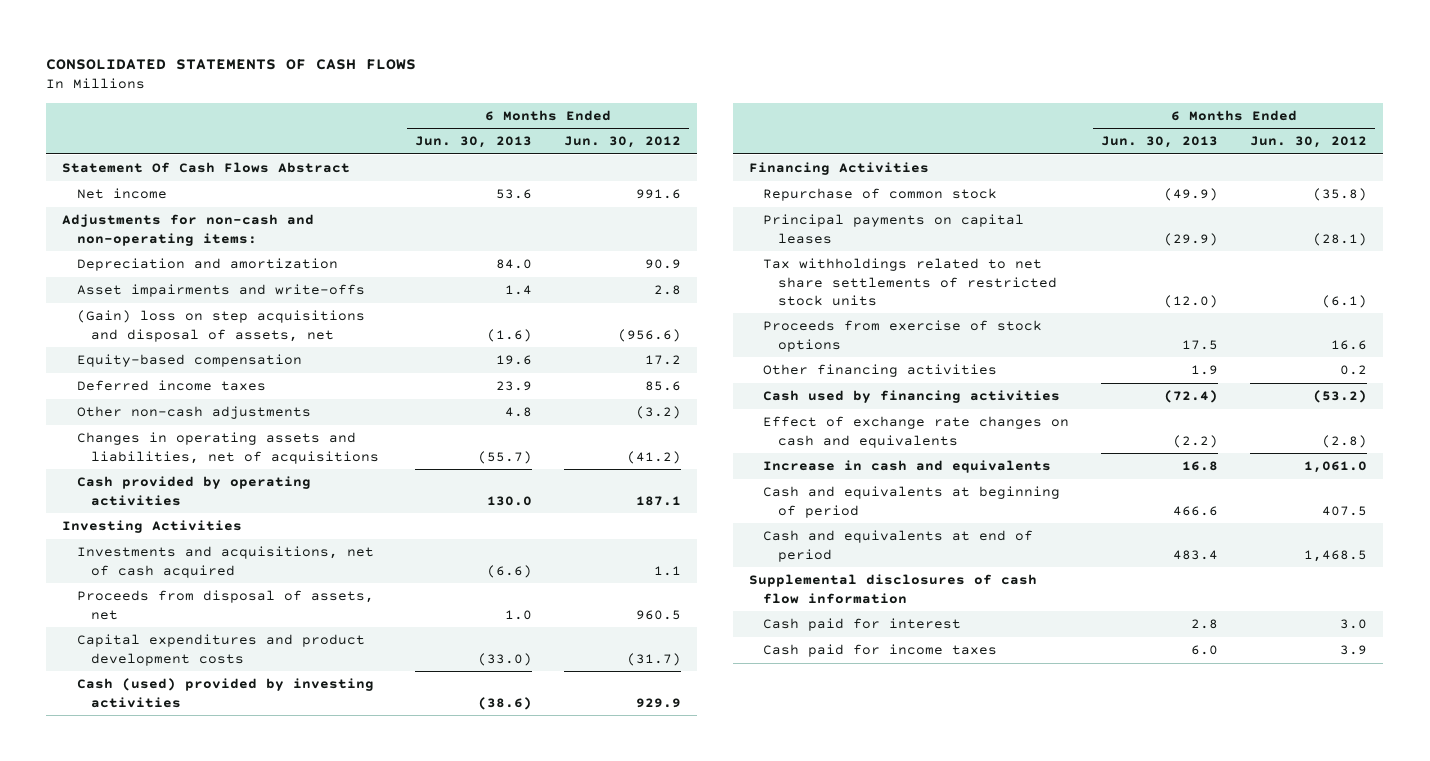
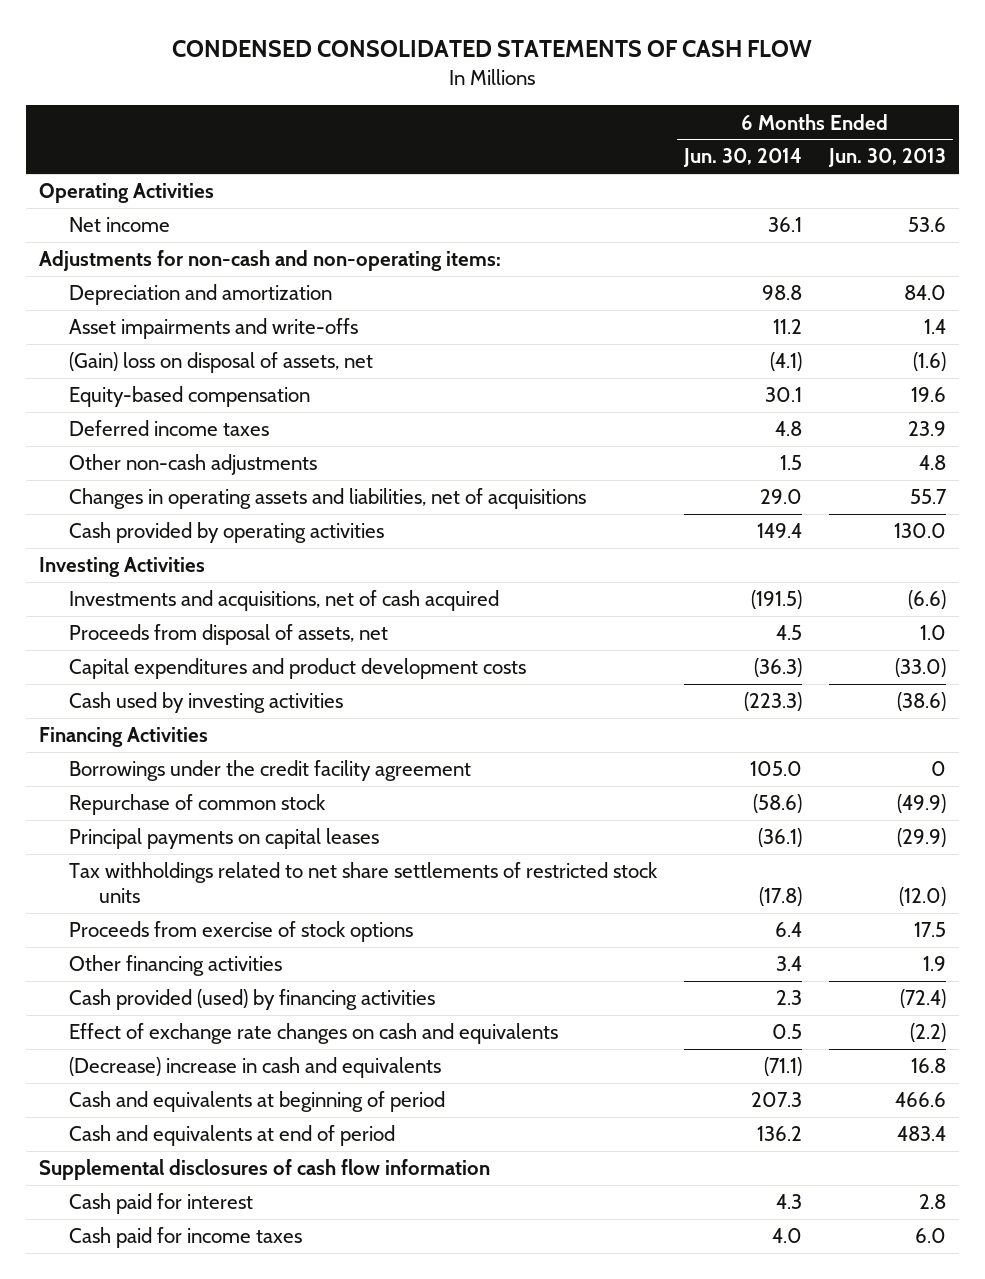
[46,58,417,70] CONSOLIDATED STATEMENTS OF CASH FLOWS -> [172,40,813,58] CONDENSED CONSOLIDATED STATEMENTS OF CASH FLOW
[563,136,681,149] Jun. 30, 2012 -> none
none -> [682,148,802,168] Jun. 30, 2014
[62,162,351,174] Statement Of Cash Flows Abstract -> none
none -> [38,183,214,204] Operating Activities
[76,310,365,342] (Gain) loss on step acquisitions and disposal of assets, net -> [69,352,374,374] (Gain) loss on disposal of assets, net
[477,450,532,464] (55.7) -> [909,489,947,505] 55.7
[76,678,374,708] Cash (used) provided by investing activities -> [69,692,344,714] Cash used by investing activities
none -> [69,760,472,782] Borrowings under the credit facility agreement
[763,390,1061,404] Cash used by financing activities -> [69,989,436,1011] Cash provided (used) by financing activities
[763,460,1052,474] Increase in cash and equivalents -> [69,1057,442,1079] (Decrease) increase in cash and equivalents

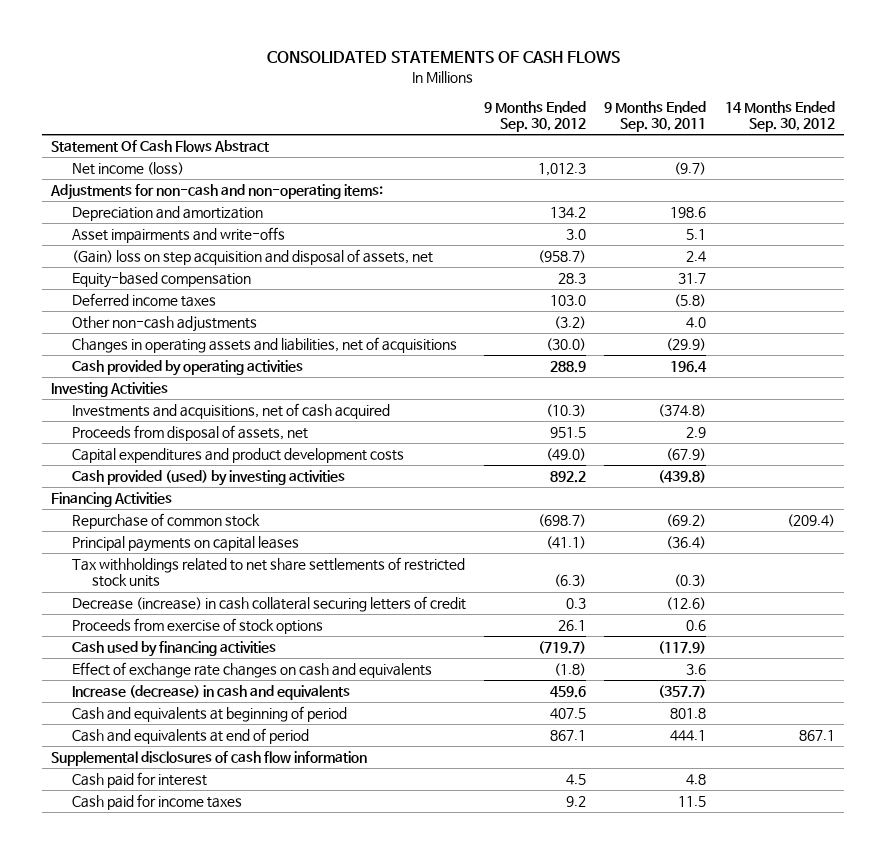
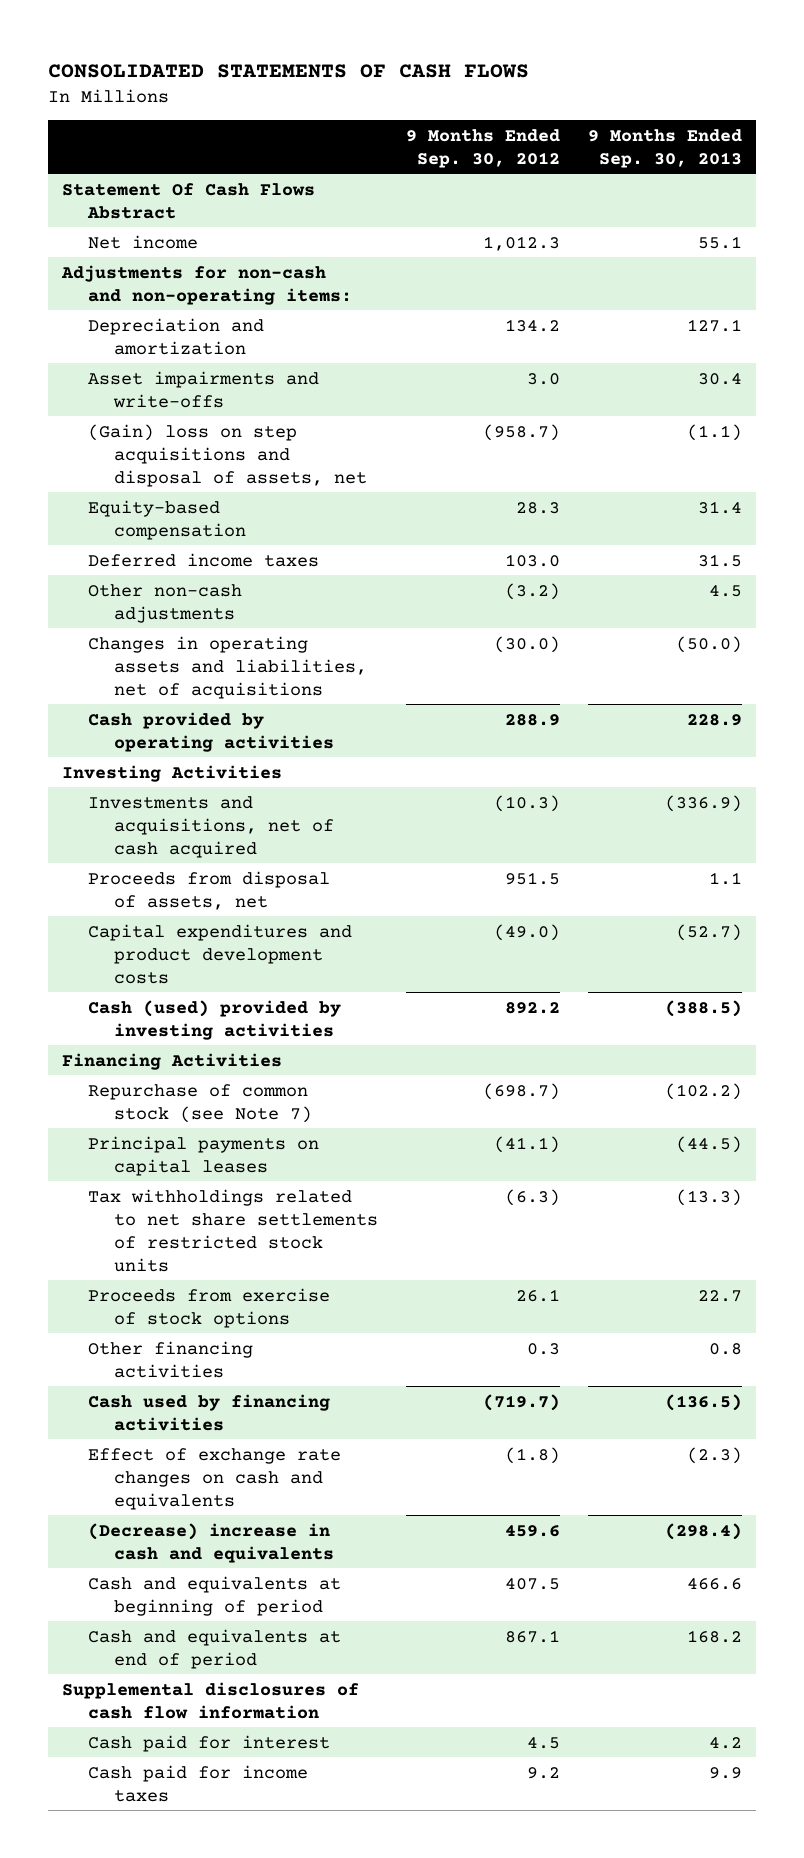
[604,100,707,133] 9 Months Ended Sep. 30, 2011 -> none
[724,100,835,133] 14 Months Ended Sep. 30, 2012 -> none
none -> [587,128,742,168] 9 Months Ended Sep. 30, 2013
[71,162,184,176] Net income (loss) -> [87,234,198,249] Net income
[71,249,433,266] (Gain) loss on step acquisition and disposal of assets, net -> [87,423,367,487] (Gain) loss on step acquisitions and disposal of assets, net
[71,470,345,487] Cash provided (used) by investing activities -> [87,999,341,1040] Cash (used) provided by investing activities
[71,513,260,530] Repurchase of common stock -> [87,1083,312,1123] Repurchase of common stock (see Note 7)
[71,596,466,613] Decrease (increase) in cash collateral securing letters of credit -> none
none -> [87,1340,253,1378] Other financing activities
[71,685,350,701] Increase (decrease) in cash and equivalents -> [87,1522,334,1563] (Decrease) increase in cash and equivalents

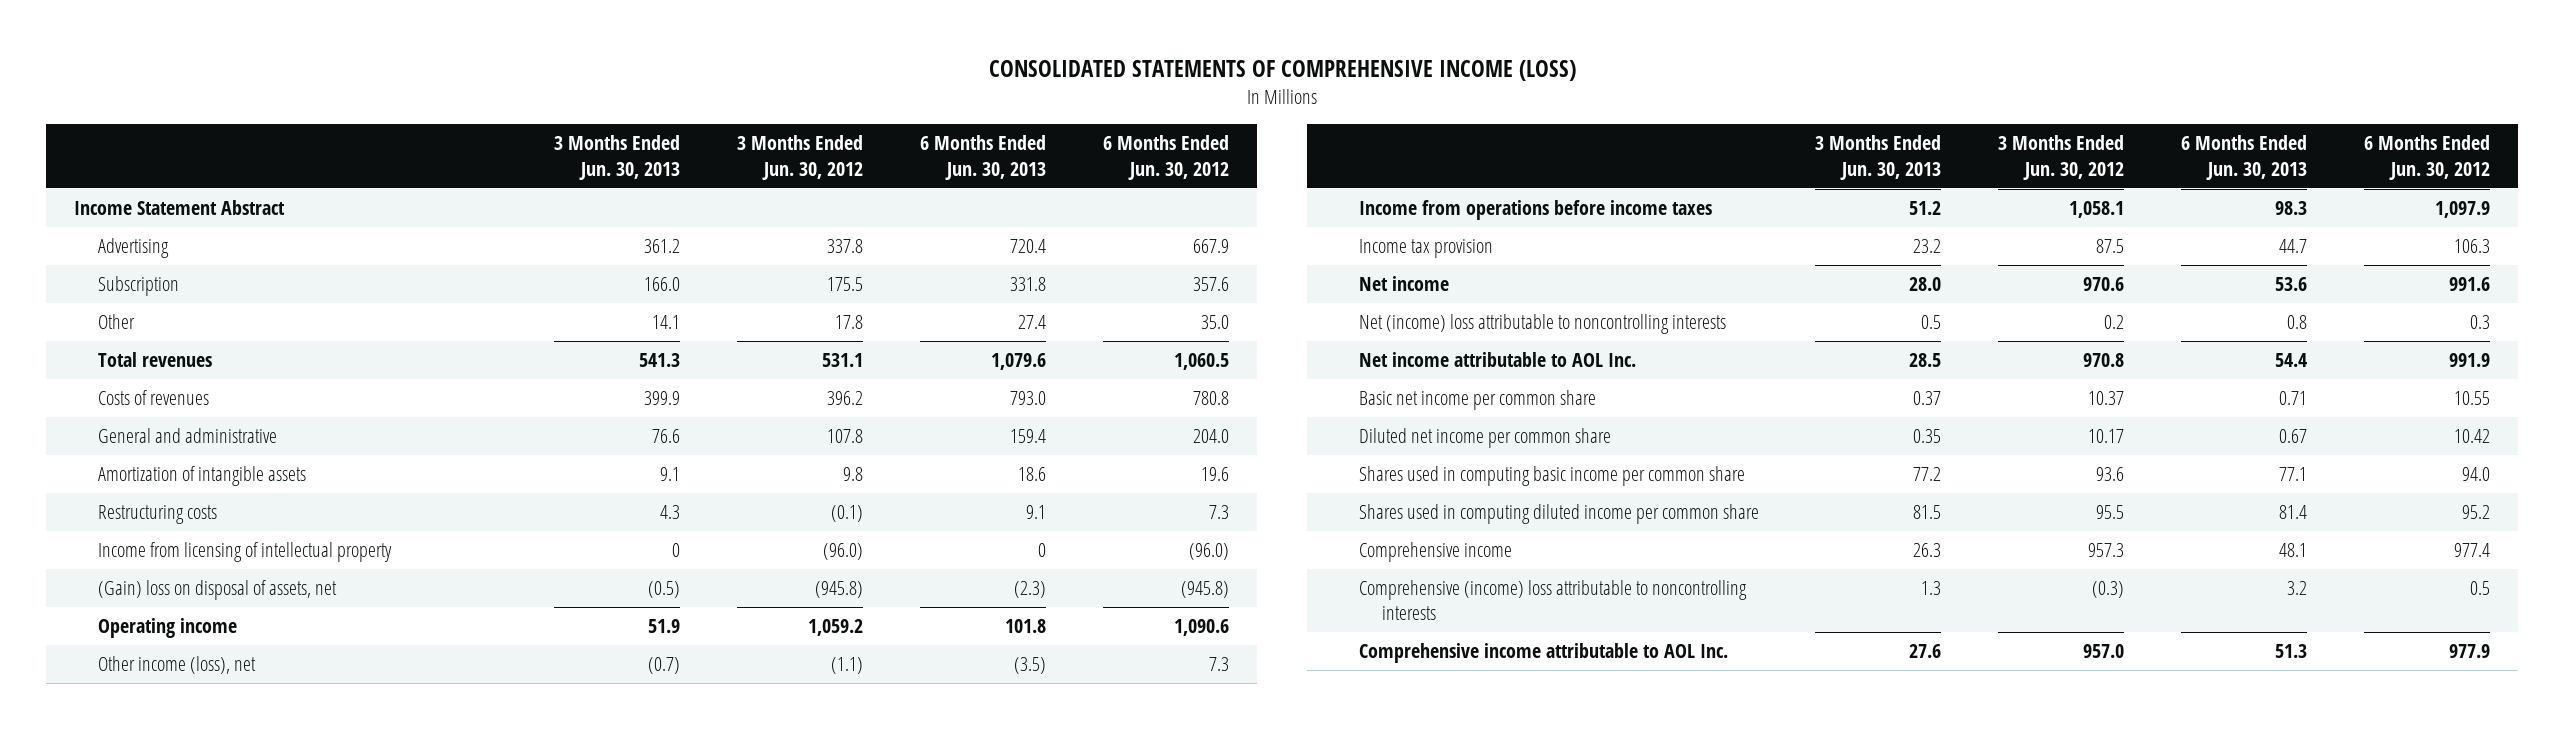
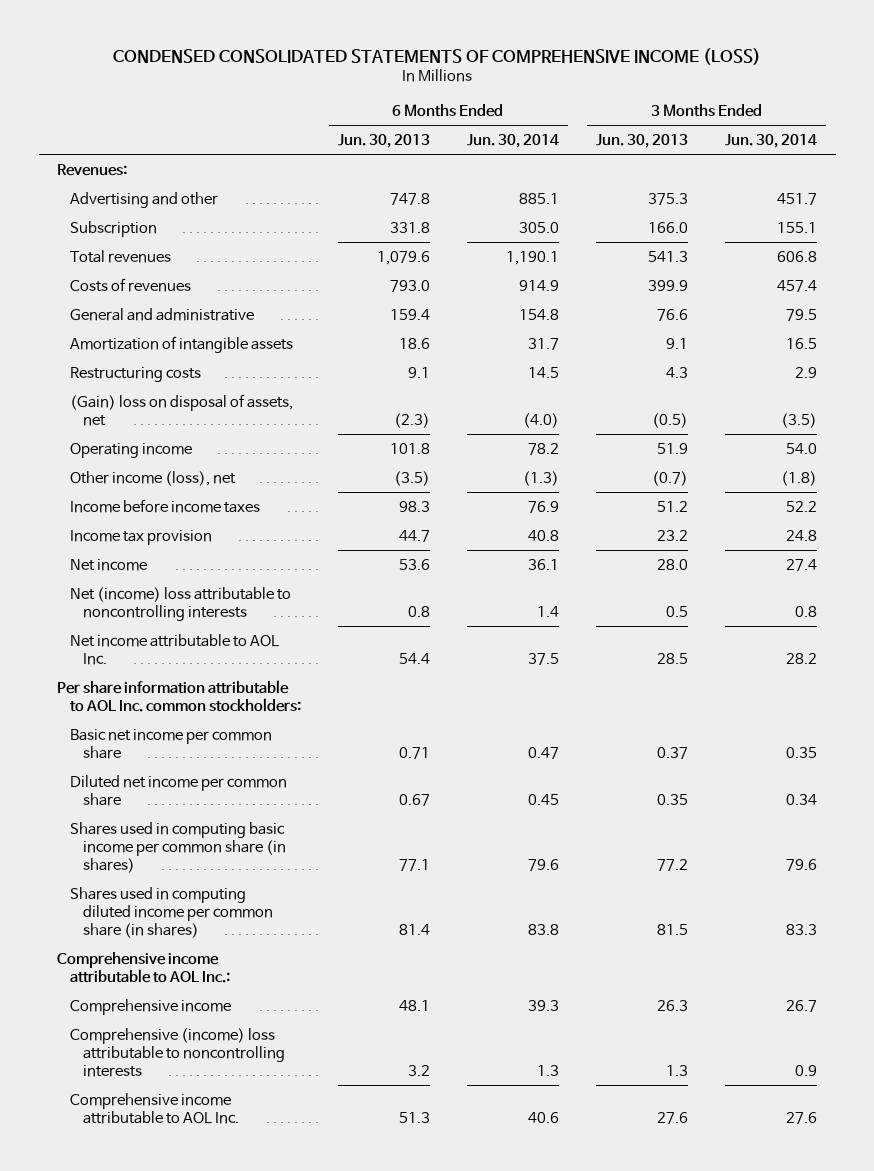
[989,60,1577,82] CONSOLIDATED STATEMENTS OF COMPREHENSIVE INCOME (LOSS) -> [113,47,762,65] CONDENSED CONSOLIDATED STATEMENTS OF COMPREHENSIVE INCOME (LOSS)
[737,135,864,180] 3 Months Ended Jun. 30, 2012 -> none
[1102,135,1229,180] 6 Months Ended Jun. 30, 2012 -> none
none -> [467,134,560,149] Jun. 30, 2014
none -> [725,134,818,149] Jun. 30, 2014
[74,200,286,216] Income Statement Abstract -> none
[97,238,169,259] Advertising -> none
none -> [57,163,128,176] Revenues:
none -> [69,191,218,208] Advertising and other
[97,314,135,330] Other -> none
[97,542,392,563] Income from licensing of intellectual property -> none
[1358,200,1712,221] Income from operations before income taxes -> [69,498,260,513] Income before income taxes
none -> [57,679,301,712] Per share information attributable to AOL Inc. common stockholders:
[1358,466,1745,487] Shares used in computing basic income per common share -> [69,821,286,873] Shares used in computing basic income per common share (in shares)
[1358,504,1759,525] Shares used in computing diluted income per common share -> [69,886,273,938] Shares used in computing diluted income per common share (in shares)
none -> [57,951,230,983] Comprehensive income attributable to AOL Inc.:

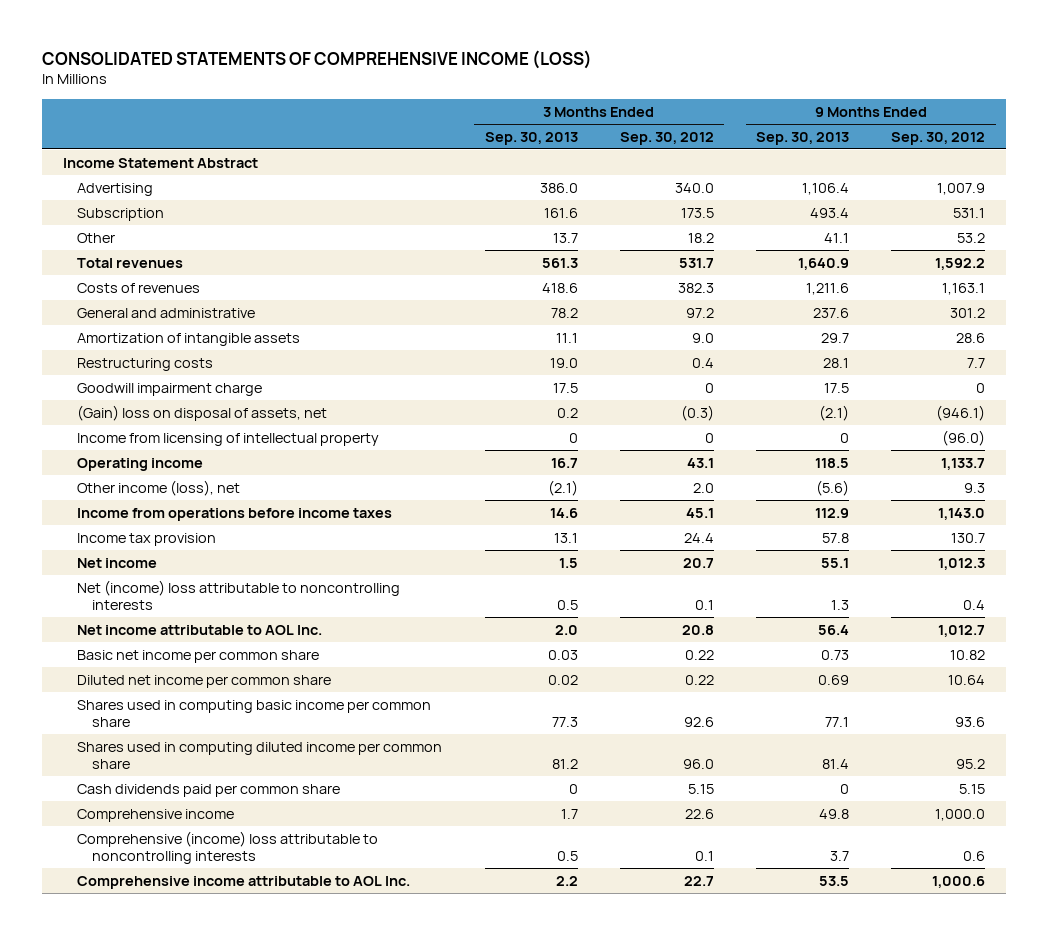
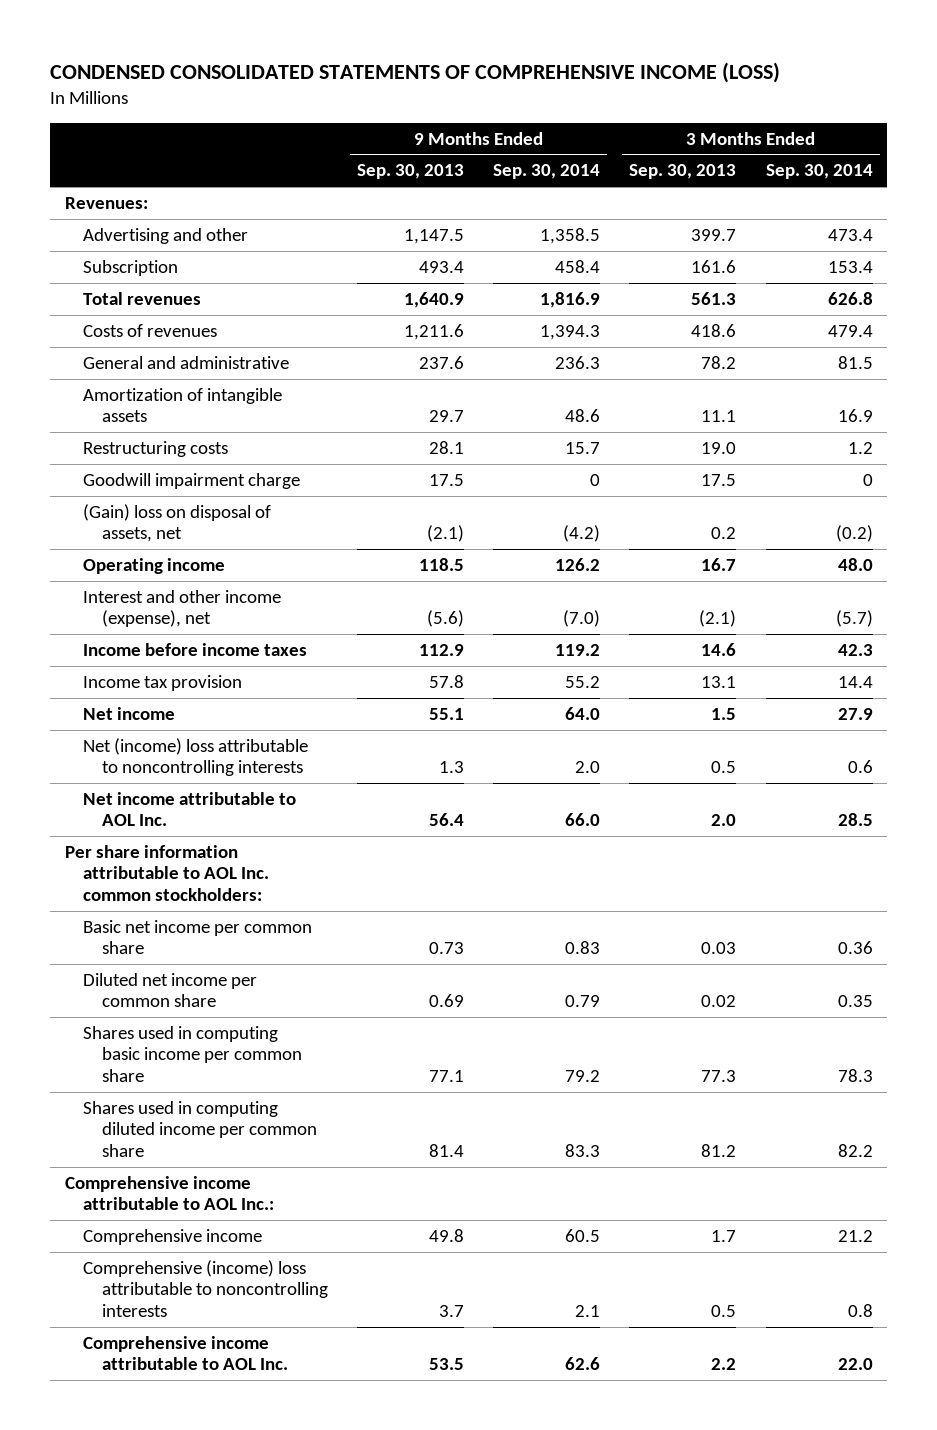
[41,49,592,69] CONSOLIDATED STATEMENTS OF COMPREHENSIVE INCOME (LOSS) -> [49,61,780,83] CONDENSED CONSOLIDATED STATEMENTS OF COMPREHENSIVE INCOME (LOSS)
[619,131,714,145] Sep. 30, 2012 -> none
[891,131,986,145] Sep. 30, 2012 -> none
none -> [493,164,601,180] Sep. 30, 2014
none -> [765,164,873,180] Sep. 30, 2014
[63,157,259,168] Income Statement Abstract -> none
none -> [64,196,148,209] Revenues:
[77,182,154,196] Advertising -> [83,227,249,244] Advertising and other
[539,182,578,193] 386.0 -> [691,228,737,241] 399.7
[802,182,850,195] 1,106.4 -> [403,228,464,244] 1,147.5
[77,232,116,243] Other -> none
[77,432,380,446] Income from licensing of intellectual property -> none
[77,479,241,496] Other income (loss), net -> [83,589,282,628] Interest and other income (expense), net
[77,507,393,521] Income from operations before income taxes -> [83,642,308,656] Income before income taxes
none -> [64,844,270,901] Per share information attributable to AOL Inc. common stockholders:
[77,783,341,797] Cash dividends paid per common share -> none
none -> [64,1175,275,1211] Comprehensive income attributable to AOL Inc.:

